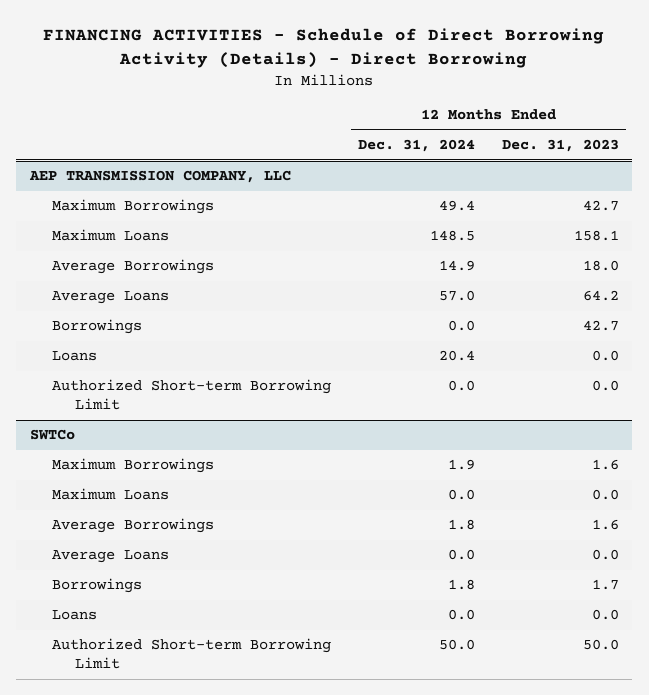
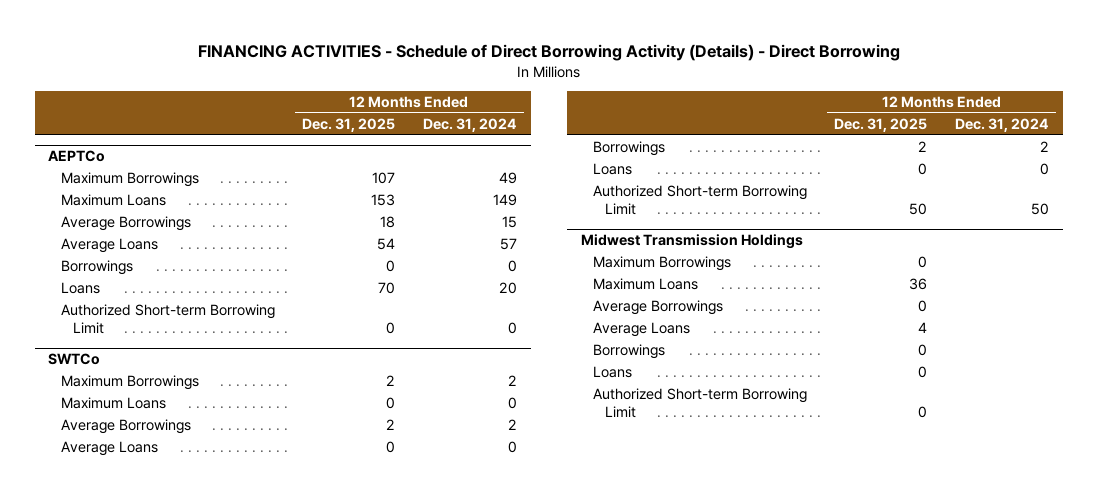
[502,139,620,153] Dec. 31, 2023 -> none
none -> [302,117,396,132] Dec. 31, 2025
[28,170,291,184] AEP TRANSMISSION COMPANY, LLC -> [48,150,106,163] AEPTCo
[439,200,476,212] 49.4 -> [498,172,517,185] 49
[430,230,476,242] 148.5 -> [492,194,517,207] 149
[439,260,476,272] 14.9 -> [501,216,517,229] 15
[439,290,476,302] 57.0 -> [499,238,517,251] 57
[448,320,476,332] 0.0 -> [507,260,517,273] 0
[439,350,476,362] 20.4 -> [498,282,517,295] 20
[448,380,476,392] 0.0 -> [507,322,517,335] 0
[448,459,476,471] 1.9 -> [507,375,517,387] 2
[448,489,476,501] 0.0 -> [507,397,517,410] 0
[448,519,476,531] 1.8 -> [507,419,517,431] 2
[448,549,476,561] 0.0 -> [507,441,517,454] 0
[448,579,476,591] 1.8 -> [1040,141,1050,153] 2
[448,609,476,621] 0.0 -> [1040,163,1050,176] 0
[439,639,476,651] 50.0 -> [1031,203,1050,216] 50
none -> [580,234,803,250] Midwest Transmission Holdings
none -> [592,256,731,272] Maximum Borrowings
none -> [592,278,698,291] Maximum Loans
none -> [592,300,723,316] Average Borrowings
none -> [592,322,690,338] Average Loans
none -> [592,344,665,360] Borrowings
none -> [592,366,632,379] Loans
none -> [592,388,807,419] Authorized Short-term Borrowing Limit

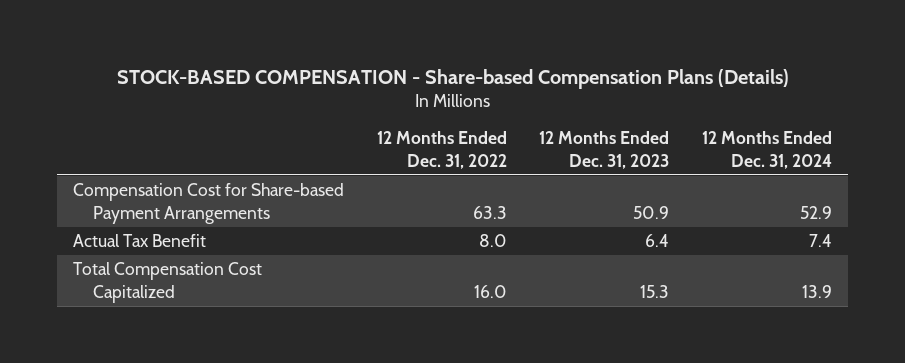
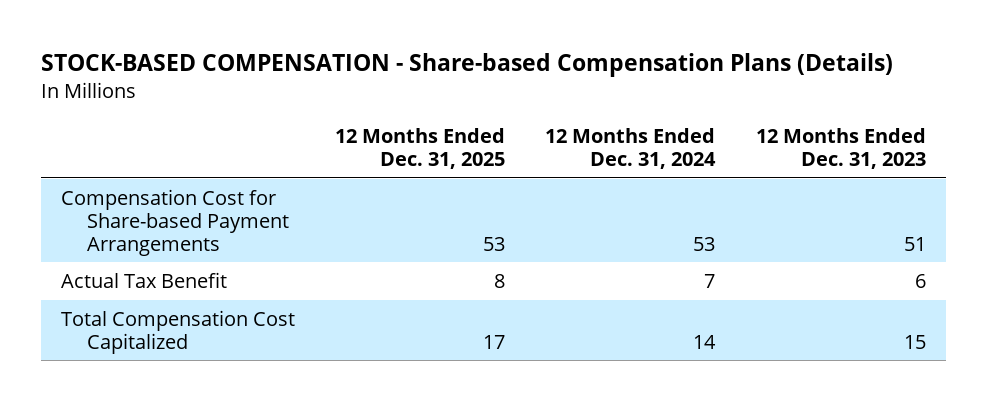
[376,131,507,169] 12 Months Ended Dec. 31, 2022 -> none
none -> [335,127,506,169] 12 Months Ended Dec. 31, 2025
[633,205,670,219] 50.9 -> [903,236,926,251] 51
[800,205,833,219] 52.9 -> [693,236,716,251] 53
[645,234,670,248] 6.4 -> [914,273,926,288] 6
[809,234,833,248] 7.4 -> [704,273,716,288] 7
[640,284,670,298] 15.3 -> [903,334,926,349] 15
[802,284,833,298] 13.9 -> [693,334,717,349] 14

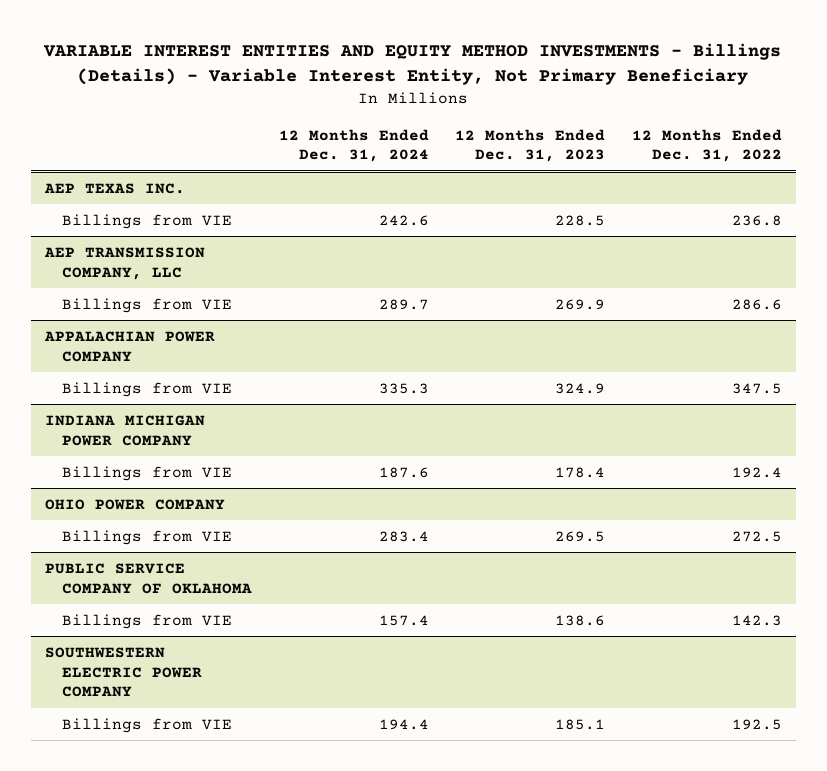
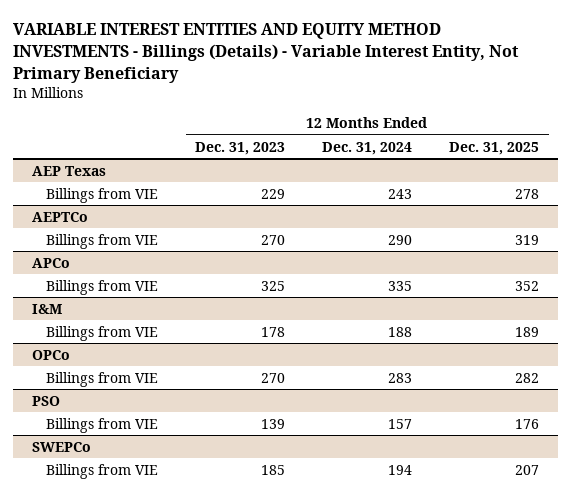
[632,128,783,163] 12 Months Ended Dec. 31, 2022 -> none
none -> [449,141,540,155] Dec. 31, 2025
[43,182,185,194] AEP TEXAS INC. -> [31,165,106,176] AEP Texas
[378,214,429,226] 242.6 -> [388,188,413,199] 243
[555,214,606,226] 228.5 -> [261,188,286,199] 229
[43,246,205,280] AEP TRANSMISSION COMPANY, LLC -> [31,211,88,222] AEPTCo
[378,298,429,310] 289.7 -> [388,234,413,245] 290
[555,298,606,310] 269.9 -> [261,234,286,245] 270
[43,330,215,362] APPALACHIAN POWER COMPANY -> [31,257,70,268] APCo
[378,382,429,394] 335.3 -> [388,280,413,291] 335
[555,382,606,394] 324.9 -> [261,280,286,291] 325
[44,414,205,446] INDIANA MICHIGAN POWER COMPANY -> [31,303,62,314] I&M
[378,466,429,478] 187.6 -> [388,326,413,337] 188
[555,466,606,478] 178.4 -> [261,326,286,337] 178
[44,498,225,510] OHIO POWER COMPANY -> [31,349,70,360] OPCo
[378,530,429,542] 283.4 -> [388,372,413,383] 283
[555,530,606,542] 269.5 -> [261,372,286,383] 270
[44,562,252,594] PUBLIC SERVICE COMPANY OF OKLAHOMA -> [31,395,60,406] PSO
[378,614,429,626] 157.4 -> [388,418,413,429] 157
[555,614,606,626] 138.6 -> [261,418,286,429] 139
[44,646,202,698] SOUTHWESTERN ELECTRIC POWER COMPANY -> [31,441,91,452] SWEPCo
[378,718,429,730] 194.4 -> [388,464,413,475] 194
[555,718,606,730] 185.1 -> [261,464,286,475] 185

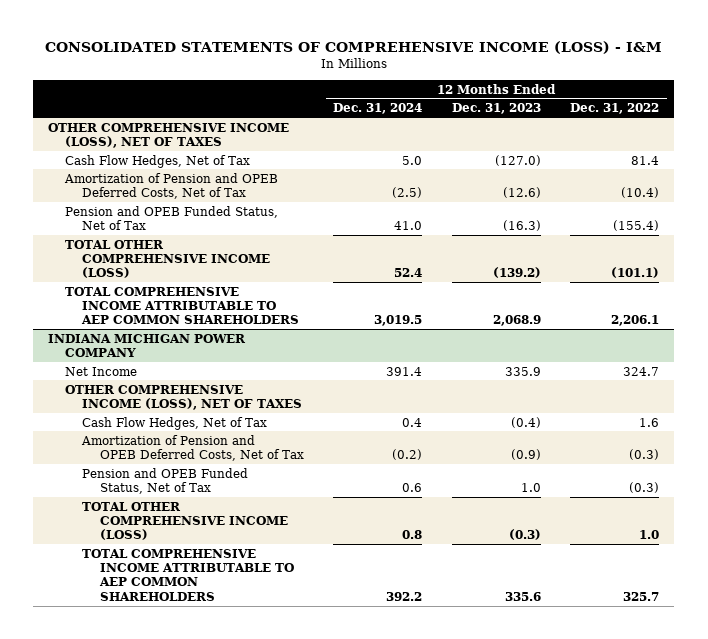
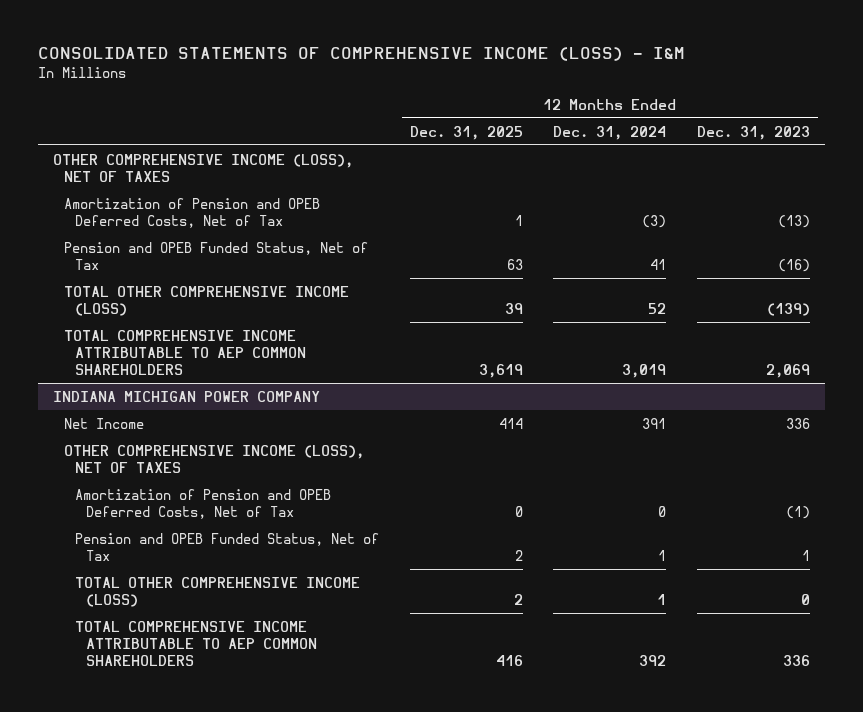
[570,103,660,115] Dec. 31, 2022 -> none
none -> [409,125,523,140] Dec. 31, 2025
[65,154,251,168] Cash Flow Hedges, Net of Tax -> none
[392,186,423,198] (2.5) -> [642,214,667,228] (3)
[502,186,541,198] (12.6) -> [778,214,811,228] (13)
[394,220,423,230] 41.0 -> [650,258,667,270] 41
[502,219,541,231] (16.3) -> [778,258,811,272] (16)
[394,268,423,278] 52.4 -> [648,302,667,314] 52
[492,267,541,279] (139.2) -> [767,302,811,316] (139)
[374,315,423,327] 3,019.5 -> [622,363,667,378] 3,019
[492,315,541,327] 2,068.9 -> [766,363,811,378] 2,069
[386,366,423,376] 391.4 -> [642,417,667,429] 391
[504,366,541,376] 335.9 -> [786,417,811,429] 336
[82,416,268,430] Cash Flow Hedges, Net of Tax -> none
[392,448,423,460] (0.2) -> [658,505,667,517] 0
[510,448,541,460] (0.9) -> [786,505,811,519] (1)
[402,482,423,492] 0.6 -> [658,549,667,561] 1
[520,482,541,492] 1.0 -> [802,549,811,561] 1
[402,530,423,540] 0.8 -> [657,593,667,605] 1
[508,529,541,541] (0.3) -> [801,593,811,605] 0
[386,591,423,601] 392.2 -> [639,654,667,666] 392
[504,591,541,601] 335.6 -> [783,654,811,666] 336

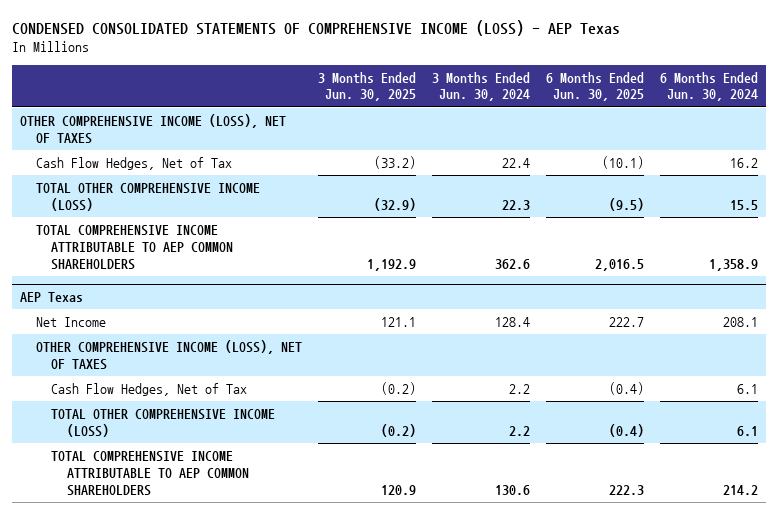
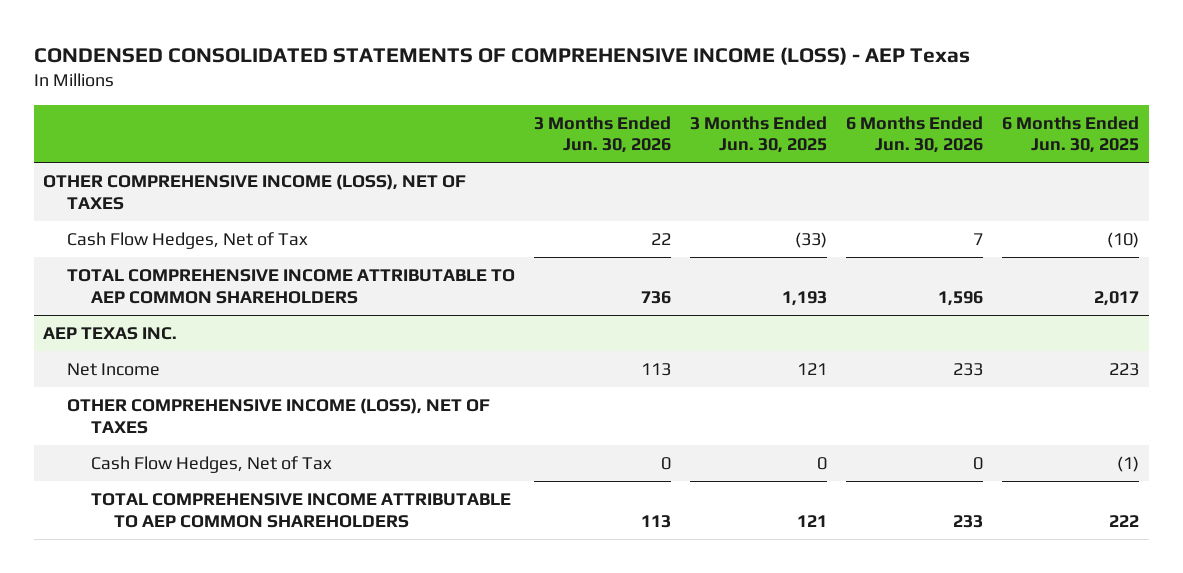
[431,71,530,102] 3 Months Ended Jun. 30, 2024 -> none
[659,71,758,102] 6 Months Ended Jun. 30, 2024 -> none
none -> [534,115,672,154] 3 Months Ended Jun. 30, 2026
none -> [846,115,984,154] 6 Months Ended Jun. 30, 2026
[35,182,260,211] TOTAL OTHER COMPREHENSIVE INCOME (LOSS) -> none
[373,155,416,169] (33.2) -> [795,231,828,248] (33)
[601,155,644,169] (10.1) -> [1107,231,1140,248] (10)
[366,258,416,271] 1,192.9 -> [782,290,828,306] 1,193
[594,258,644,271] 2,016.5 -> [1094,290,1140,306] 2,017
[20,292,84,303] AEP Texas -> [43,326,178,340] AEP TEXAS INC.
[380,316,416,327] 121.1 -> [797,362,828,375] 121
[608,316,644,327] 222.7 -> [1109,362,1140,376] 223
[51,408,276,437] TOTAL OTHER COMPREHENSIVE INCOME (LOSS) -> none
[380,381,416,395] (0.2) -> [817,456,828,470] 0
[608,381,644,395] (0.4) -> [1117,455,1140,472] (1)
[380,484,416,495] 120.9 -> [797,514,828,527] 121
[608,484,644,495] 222.3 -> [1109,514,1140,527] 222

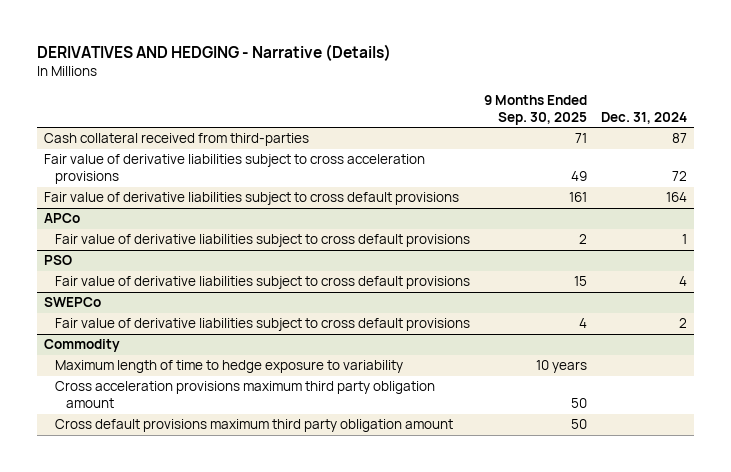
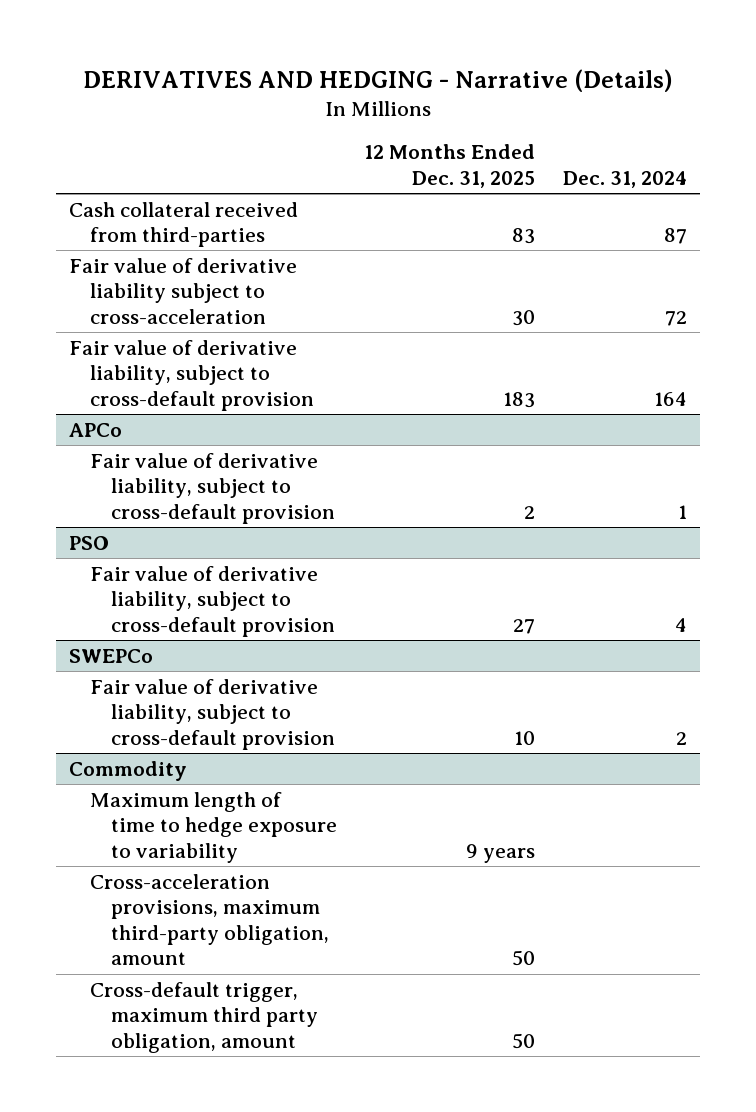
[484,94,588,125] 9 Months Ended Sep. 30, 2025 -> none
none -> [364,144,536,188] 12 Months Ended Dec. 31, 2025
[44,154,426,185] Fair value of derivative liabilities subject to cross acceleration provisions -> [69,257,298,324] Fair value of derivative liability subject to cross-acceleration
[44,192,460,206] Fair value of derivative liabilities subject to cross default provisions -> [69,339,315,411] Fair value of derivative liability, subject to cross-default provision
[55,234,471,248] Fair value of derivative liabilities subject to cross default provisions -> [90,452,335,524] Fair value of derivative liability, subject to cross-default provision
[55,276,471,290] Fair value of derivative liabilities subject to cross default provisions -> [90,565,335,637] Fair value of derivative liability, subject to cross-default provision
[55,318,471,332] Fair value of derivative liabilities subject to cross default provisions -> [90,678,335,750] Fair value of derivative liability, subject to cross-default provision
[55,381,436,409] Cross acceleration provisions maximum third party obligation amount -> [90,873,329,966] Cross-acceleration provisions, maximum third-party obligation, amount
[55,419,454,433] Cross default provisions maximum third party obligation amount -> [90,981,318,1053] Cross-default trigger, maximum third party obligation, amount

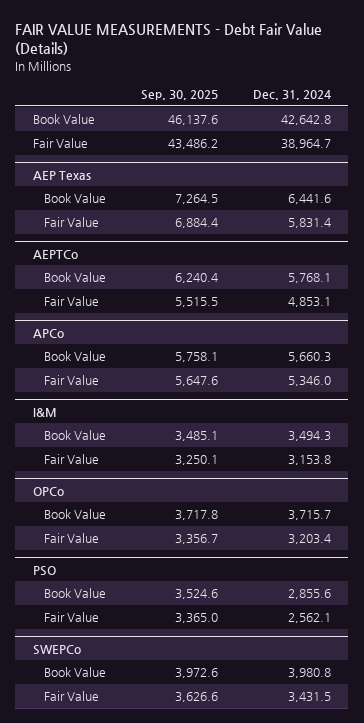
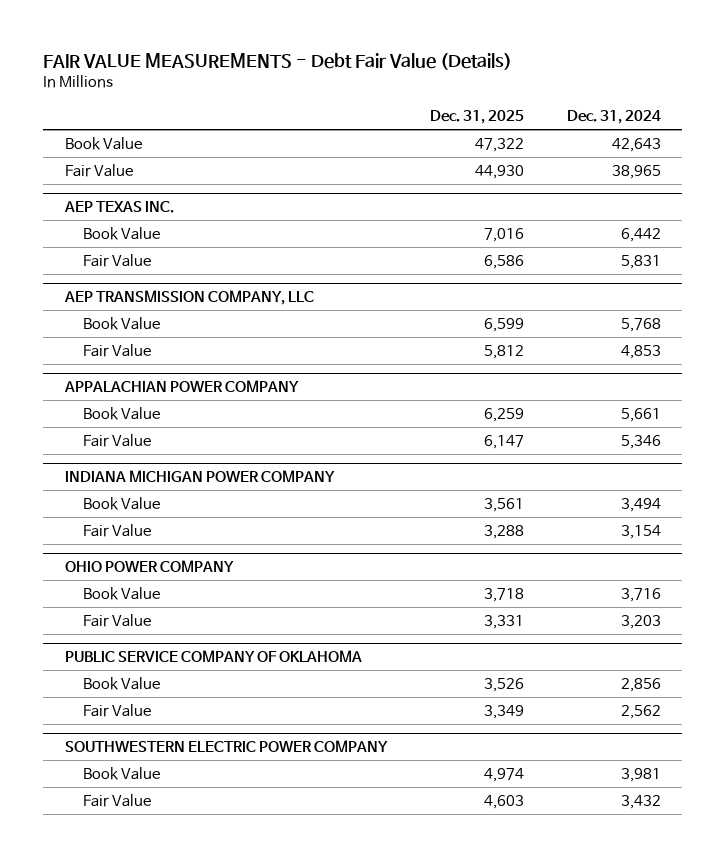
[140,90,218,101] Sep. 30, 2025 -> none
none -> [429,110,524,125] Dec. 31, 2025
[280,115,331,126] 42,642.8 -> [611,137,661,152] 42,643
[280,139,331,150] 38,964.7 -> [611,164,661,179] 38,965
[32,170,91,180] AEP Texas -> [63,201,174,214] AEP TEXAS INC.
[287,194,331,205] 6,441.6 -> [620,227,661,242] 6,442
[287,218,331,229] 5,831.4 -> [620,254,661,269] 5,831
[32,249,78,259] AEPTCo -> [63,290,314,306] AEP TRANSMISSION COMPANY, LLC
[287,273,331,284] 5,768.1 -> [620,317,661,332] 5,768
[287,297,331,308] 4,853.1 -> [620,344,661,359] 4,853
[32,328,64,338] APCo -> [63,380,299,393] APPALACHIAN POWER COMPANY
[287,352,331,363] 5,660.3 -> [620,407,661,422] 5,661
[287,376,331,387] 5,346.0 -> [620,434,661,449] 5,346
[32,407,57,417] I&M -> [64,470,335,483] INDIANA MICHIGAN POWER COMPANY
[287,431,331,442] 3,494.3 -> [620,497,661,512] 3,494
[287,455,331,466] 3,153.8 -> [620,524,661,539] 3,154
[32,486,64,496] OPCo -> [64,560,234,573] OHIO POWER COMPANY
[287,510,331,521] 3,715.7 -> [620,587,661,602] 3,716
[287,534,331,545] 3,203.4 -> [620,614,661,629] 3,203
[32,565,56,576] PSO -> [64,650,362,663] PUBLIC SERVICE COMPANY OF OKLAHOMA
[287,589,331,600] 2,855.6 -> [620,677,661,692] 2,856
[287,613,331,624] 2,562.1 -> [620,704,661,719] 2,562
[32,644,81,655] SWEPCo -> [64,740,388,753] SOUTHWESTERN ELECTRIC POWER COMPANY
[287,668,331,679] 3,980.8 -> [620,767,661,782] 3,981
[287,692,331,703] 3,431.5 -> [620,794,661,809] 3,432

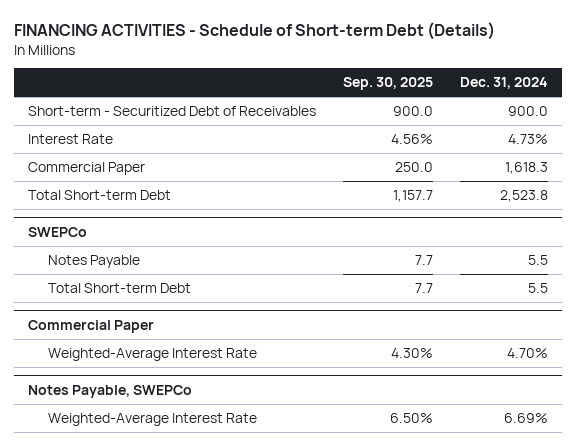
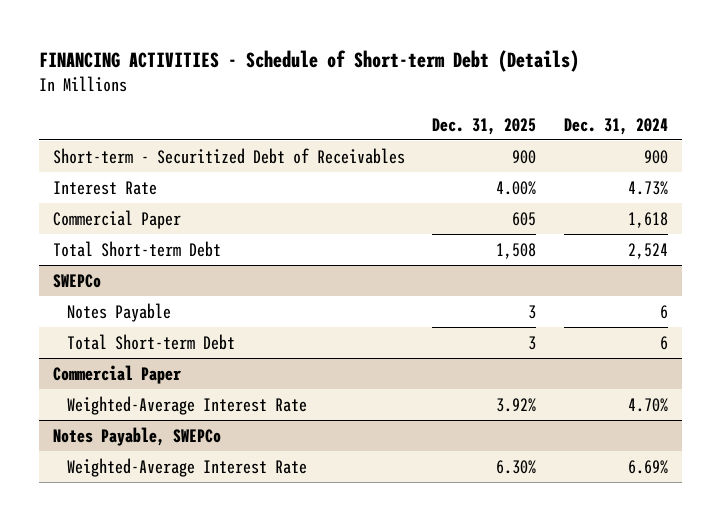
[343,77,434,91] Sep. 30, 2025 -> none
none -> [432,117,537,135] Dec. 31, 2025
[508,105,549,116] 900.0 -> [644,149,669,164] 900
[505,161,549,174] 1,618.3 -> [628,211,669,228] 1,618
[500,189,549,202] 2,523.8 -> [628,242,669,259] 2,524
[528,254,549,265] 5.5 -> [660,304,669,319] 6
[528,282,549,293] 5.5 -> [660,335,669,350] 6

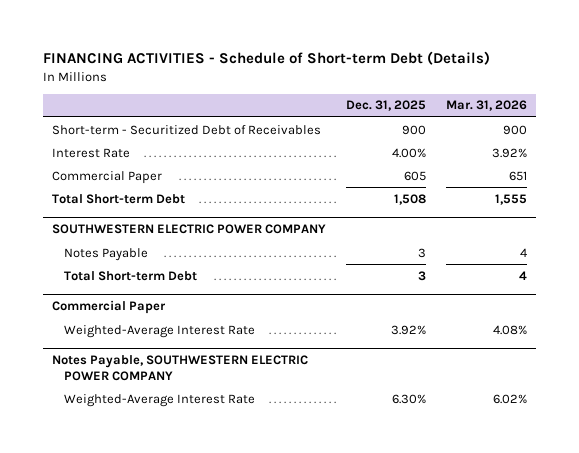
[564,117,669,135] Dec. 31, 2024 -> none
none -> [445,100,527,112] Mar. 31, 2026
[52,273,101,288] SWEPCo -> [52,224,327,235] SOUTHWESTERN ELECTRIC POWER COMPANY
[52,426,221,446] Notes Payable, SWEPCo -> none
none -> [52,355,309,381] Notes Payable, SOUTHWESTERN ELECTRIC POWER COMPANY

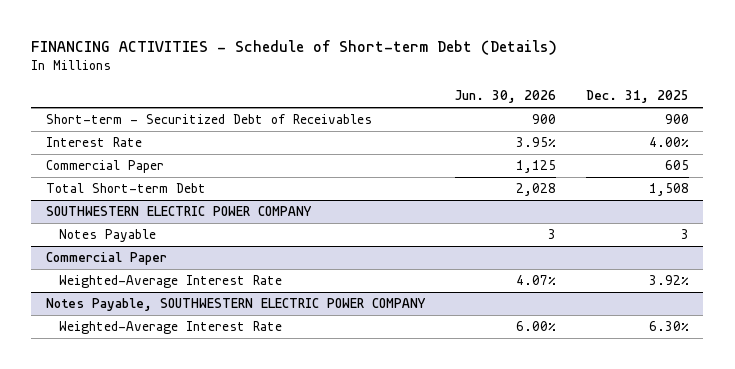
[445,100,527,112] Mar. 31, 2026 -> none
none -> [454,90,556,104] Jun. 30, 2026
[63,270,197,281] Total Short-term Debt -> none

